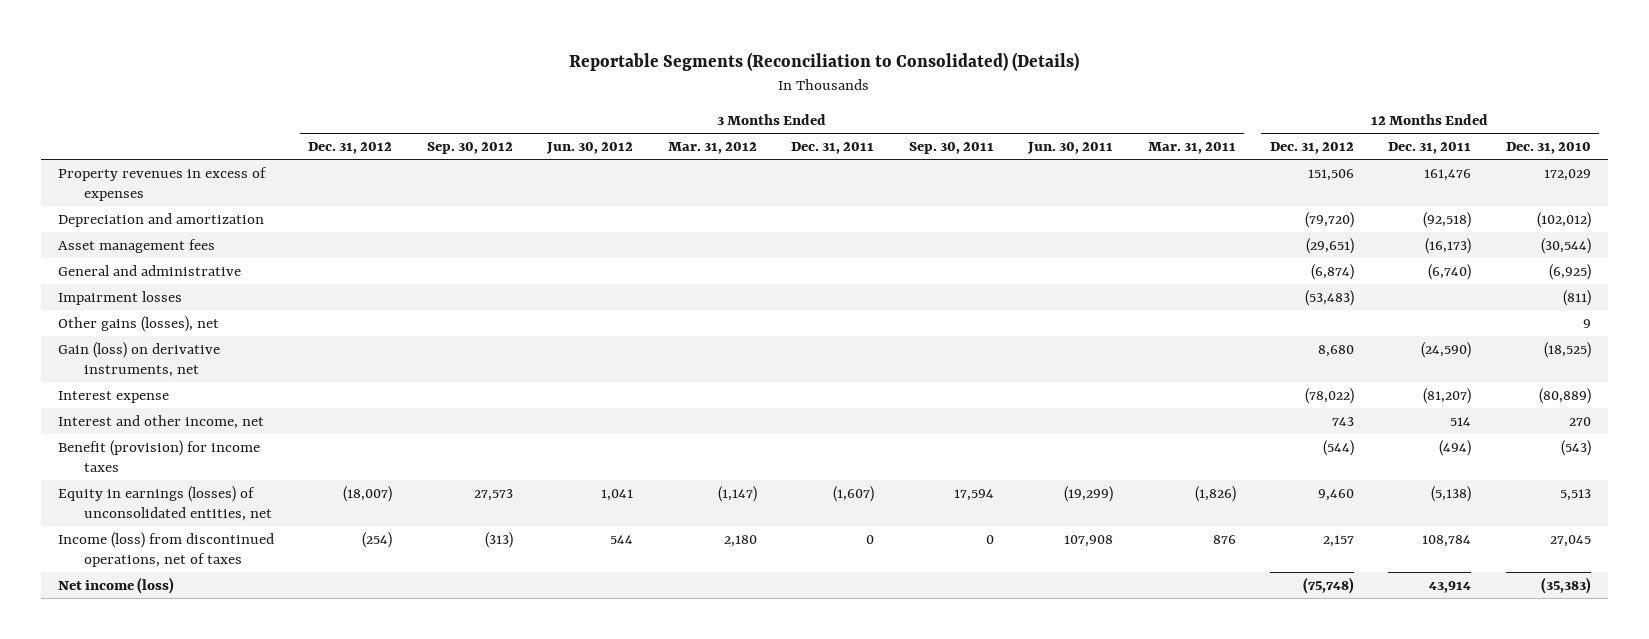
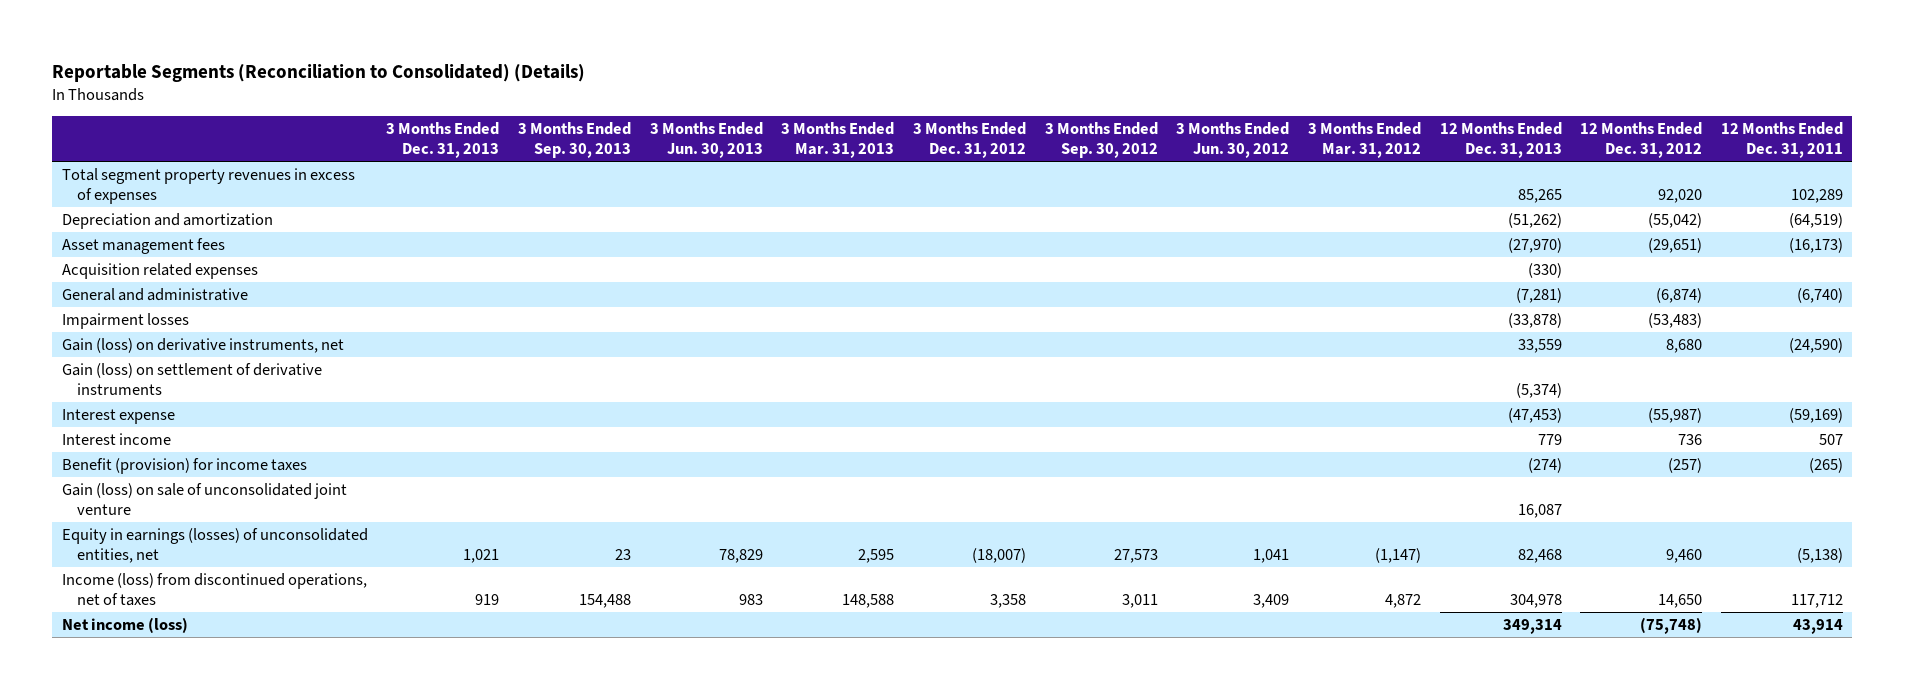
[791,142,875,155] Dec. 31, 2011 -> none
[908,142,994,155] Sep. 30, 2011 -> none
[1027,142,1114,155] Jun. 30, 2011 -> none
[1147,142,1236,155] Mar. 31, 2011 -> none
[1505,142,1591,155] Dec. 31, 2010 -> none
none -> [386,122,500,158] 3 Months Ended Dec. 31, 2013
none -> [517,122,631,158] 3 Months Ended Sep. 30, 2013
none -> [649,122,763,158] 3 Months Ended Jun. 30, 2013
none -> [781,122,895,158] 3 Months Ended Mar. 31, 2013
none -> [1439,122,1562,158] 12 Months Ended Dec. 31, 2013
[58,166,268,201] Property revenues in excess of expenses -> [61,168,355,204] Total segment property revenues in excess of expenses
[1307,168,1354,181] 151,506 -> [1658,188,1703,203] 92,020
[1424,168,1472,181] 161,476 -> [1791,188,1844,203] 102,289
[1304,211,1354,228] (79,720) -> [1648,213,1703,229] (55,042)
[1423,211,1472,228] (92,518) -> [1789,213,1844,229] (64,519)
none -> [61,263,258,280] Acquisition related expenses
[58,315,220,332] Other gains (losses), net -> none
none -> [61,363,322,395] Gain (loss) on settlement of derivative instruments
[1304,387,1354,404] (78,022) -> [1648,408,1703,424] (55,987)
[1423,387,1472,404] (81,207) -> [1789,408,1844,424] (59,169)
[58,414,265,429] Interest and other income, net -> [61,433,171,446] Interest income
[1331,416,1354,426] 743 -> [1678,434,1703,446] 736
[1450,416,1472,426] 514 -> [1819,434,1844,446] 507
[1322,439,1354,456] (544) -> [1668,458,1703,474] (257)
[1439,439,1472,456] (494) -> [1809,458,1844,474] (265)
none -> [61,483,347,515] Gain (loss) on sale of unconsolidated joint venture
[362,531,393,548] (254) -> [990,593,1027,608] 3,358
[484,531,513,548] (313) -> [1121,593,1158,608] 3,011
[610,534,634,544] 544 -> [1253,593,1290,608] 3,409
[723,534,757,547] 2,180 -> [1385,593,1422,608] 4,872
[1322,534,1354,547] 2,157 -> [1658,593,1703,608] 14,650
[1422,534,1472,547] 108,784 -> [1791,593,1844,608] 117,712

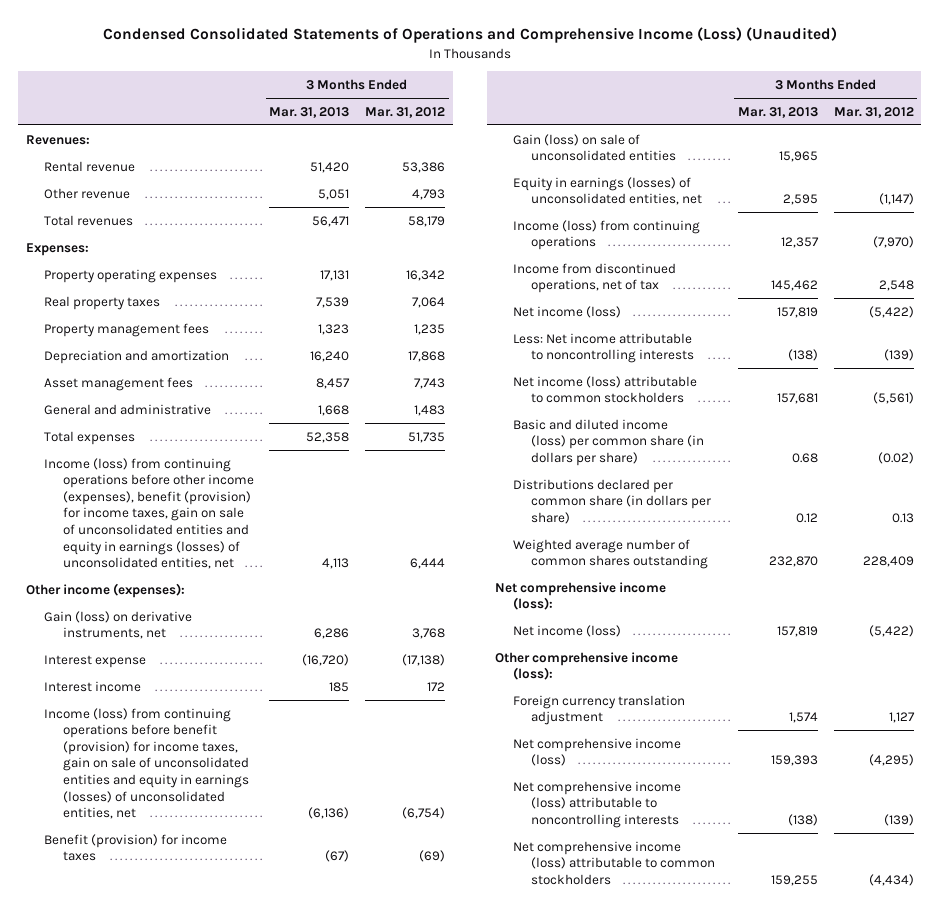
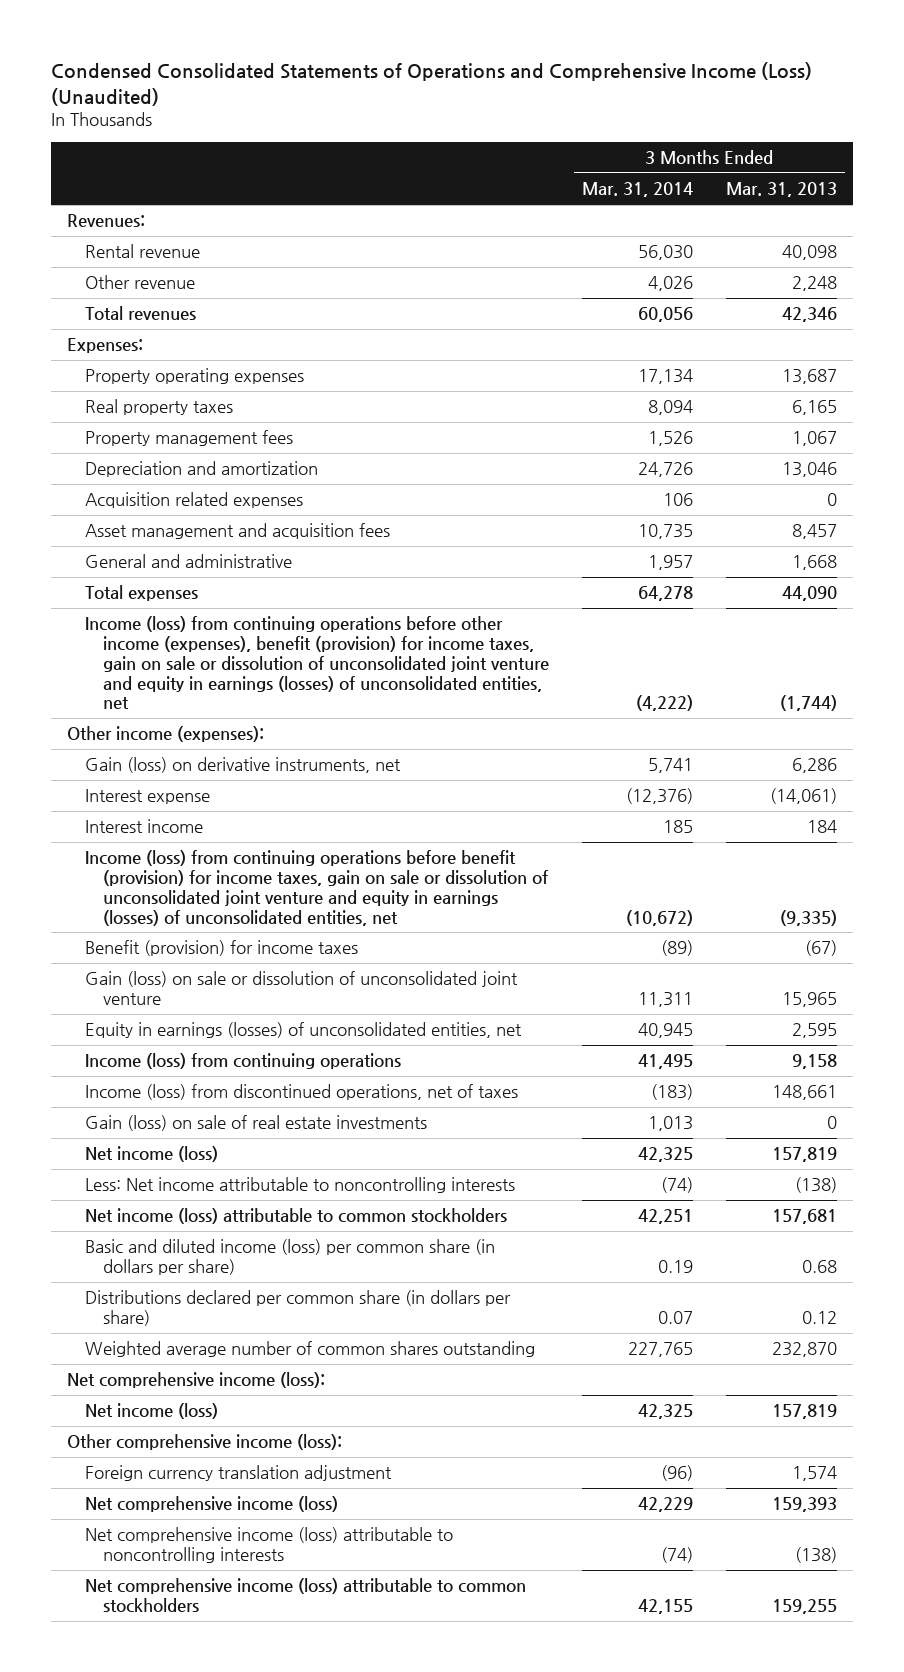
[364,106,445,118] Mar. 31, 2012 -> none
none -> [581,182,693,198] Mar. 31, 2014
[310,161,350,173] 51,420 -> [781,245,837,261] 40,098
[318,188,350,200] 5,051 -> [791,276,837,292] 2,248
[312,215,350,227] 56,471 -> [781,307,837,323] 42,346
[320,269,350,281] 17,131 -> [781,369,837,385] 13,687
[316,296,350,308] 7,539 -> [791,400,837,416] 6,165
[318,323,350,335] 1,323 -> [791,431,837,447] 1,067
[310,350,350,362] 16,240 -> [781,462,837,478] 13,046
none -> [85,492,304,509] Acquisition related expenses
[44,376,194,391] Asset management fees -> [85,523,391,540] Asset management and acquisition fees
[306,431,350,443] 52,358 -> [781,586,837,602] 44,090
[44,457,254,570] Income (loss) from continuing operations before other income (expenses), benefit (provision) for income taxes, gain on sale of unconsolidated entities and equity in earnings (losses) of unconsolidated entities, net -> [85,616,549,710] Income (loss) from continuing operations before other income (expenses), benefit (provision) for income taxes, gain on sale or dissolution of unconsolidated joint venture and equity in earnings (losses) of unconsolidated entities, net
[322,558,350,570] 4,113 -> [779,695,837,712] (1,744)
[302,653,350,666] (16,720) -> [769,788,837,805] (14,061)
[329,681,350,692] 185 -> [806,820,837,834] 184
[44,707,249,820] Income (loss) from continuing operations before benefit (provision) for income taxes, gain on sale of unconsolidated entities and equity in earnings (losses) of unconsolidated entities, net -> [85,850,548,926] Income (loss) from continuing operations before benefit (provision) for income taxes, gain on sale or dissolution of unconsolidated joint venture and equity in earnings (losses) of unconsolidated entities, net
[308,807,350,820] (6,136) -> [779,909,837,926] (9,335)
[513,133,677,162] Gain (loss) on sale of unconsolidated entities -> [85,971,519,1006] Gain (loss) on sale or dissolution of unconsolidated joint venture
[781,237,820,249] 12,357 -> [791,1054,837,1070] 9,158
[513,262,677,294] Income from discontinued operations, net of tax -> [85,1084,519,1101] Income (loss) from discontinued operations, net of taxes
[771,280,819,292] 145,462 -> [771,1085,837,1101] 148,661
none -> [85,1115,428,1132] Gain (loss) on sale of real estate investments

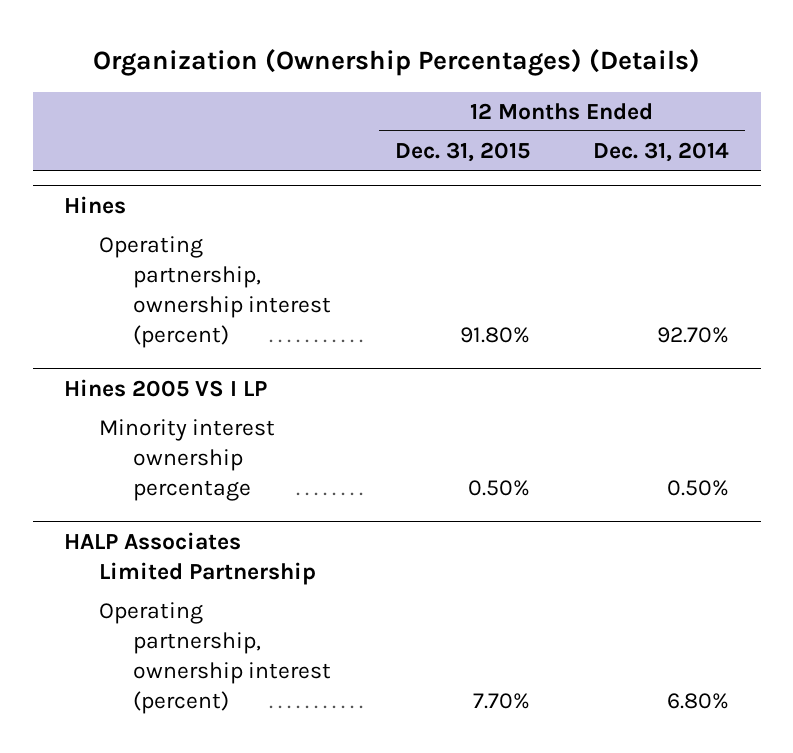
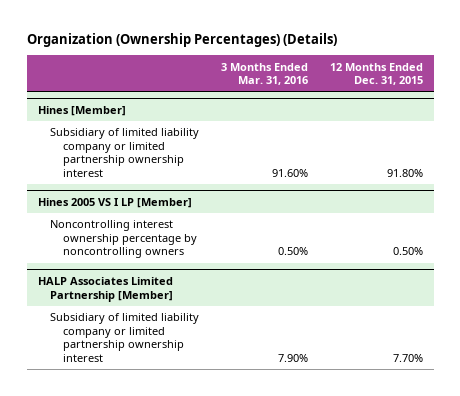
[593,141,730,162] Dec. 31, 2014 -> none
none -> [220,62,308,86] 3 Months Ended Mar. 31, 2016
[64,195,127,214] Hines -> [37,106,126,117] Hines [Member]
[98,235,332,348] Operating partnership, ownership interest (percent) -> [50,128,200,177] Subsidiary of limited liability company or limited partnership ownership interest
[64,378,268,397] Hines 2005 VS I LP -> [37,198,192,209] Hines 2005 VS I LP [Member]
[98,418,275,501] Minority interest ownership percentage -> [50,220,197,259] Noncontrolling interest ownership percentage by noncontrolling owners
[64,531,316,585] HALP Associates Limited Partnership -> [37,277,174,302] HALP Associates Limited Partnership [Member]
[98,601,332,714] Operating partnership, ownership interest (percent) -> [50,313,200,362] Subsidiary of limited liability company or limited partnership ownership interest

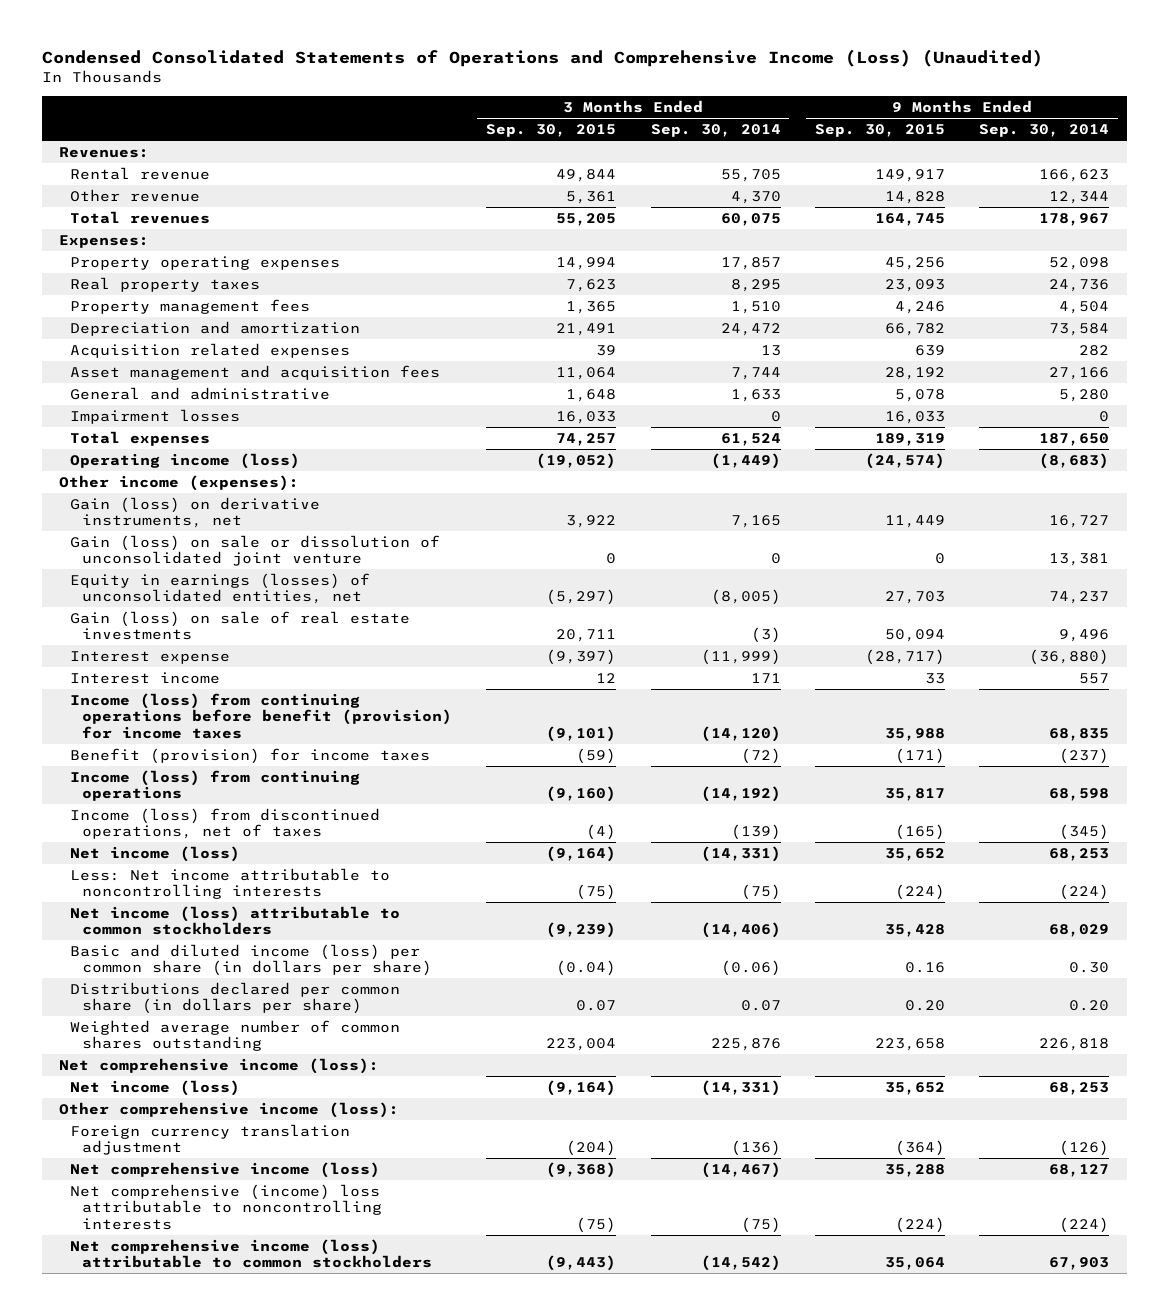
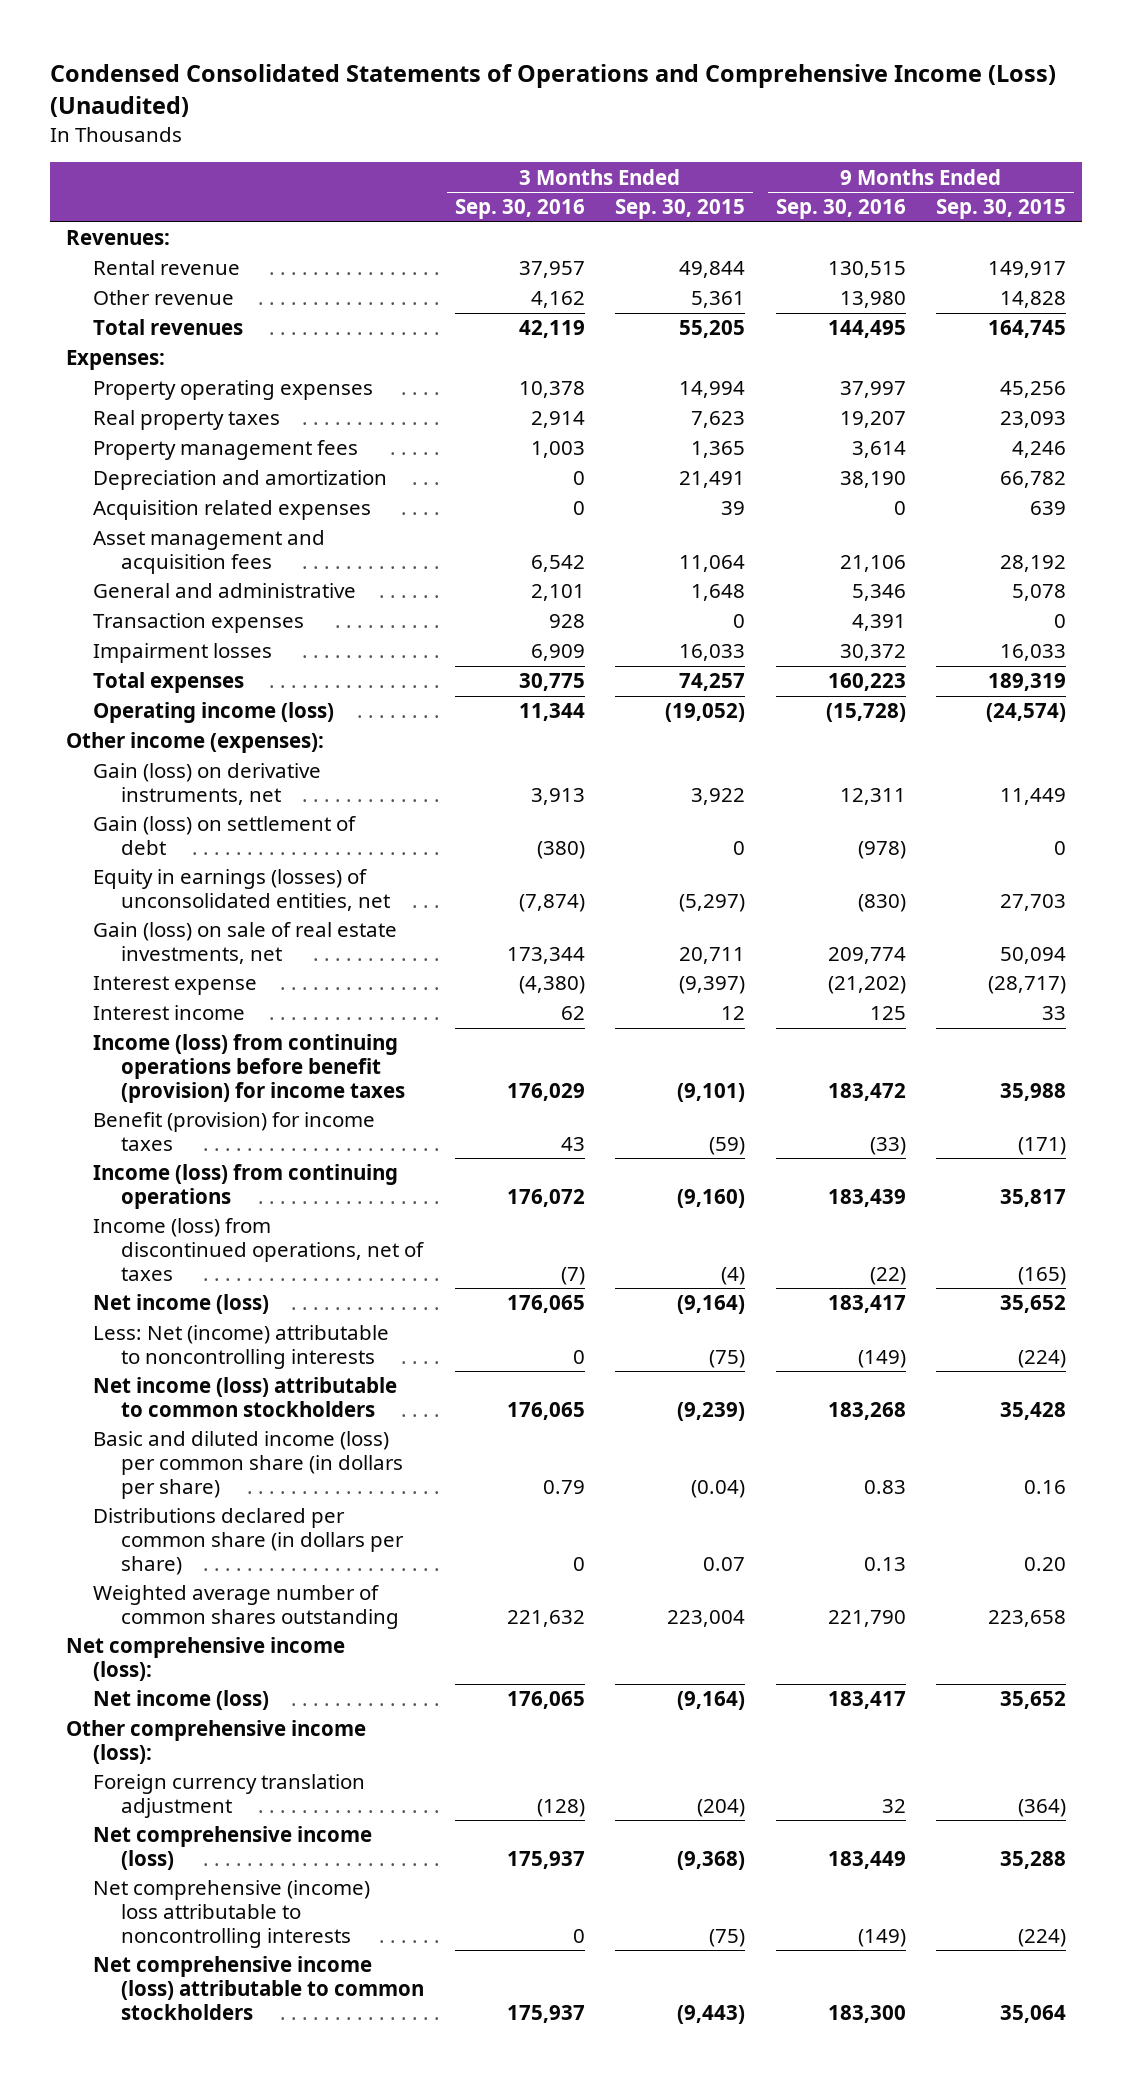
[650,124,781,138] Sep. 30, 2014 -> none
[979,124,1110,138] Sep. 30, 2014 -> none
none -> [454,199,585,220] Sep. 30, 2016
none -> [775,199,906,220] Sep. 30, 2016
none -> [93,613,305,634] Transaction expenses
[70,534,441,567] Gain (loss) on sale or dissolution of unconsolidated joint venture -> none
none -> [93,816,357,856] Gain (loss) on settlement of debt
[70,610,411,641] Gain (loss) on sale of real estate investments -> [93,922,398,965] Gain (loss) on sale of real estate investments, net
[70,867,391,900] Less: Net income attributable to noncontrolling interests -> [93,1325,390,1370] Less: Net (income) attributable to noncontrolling interests

